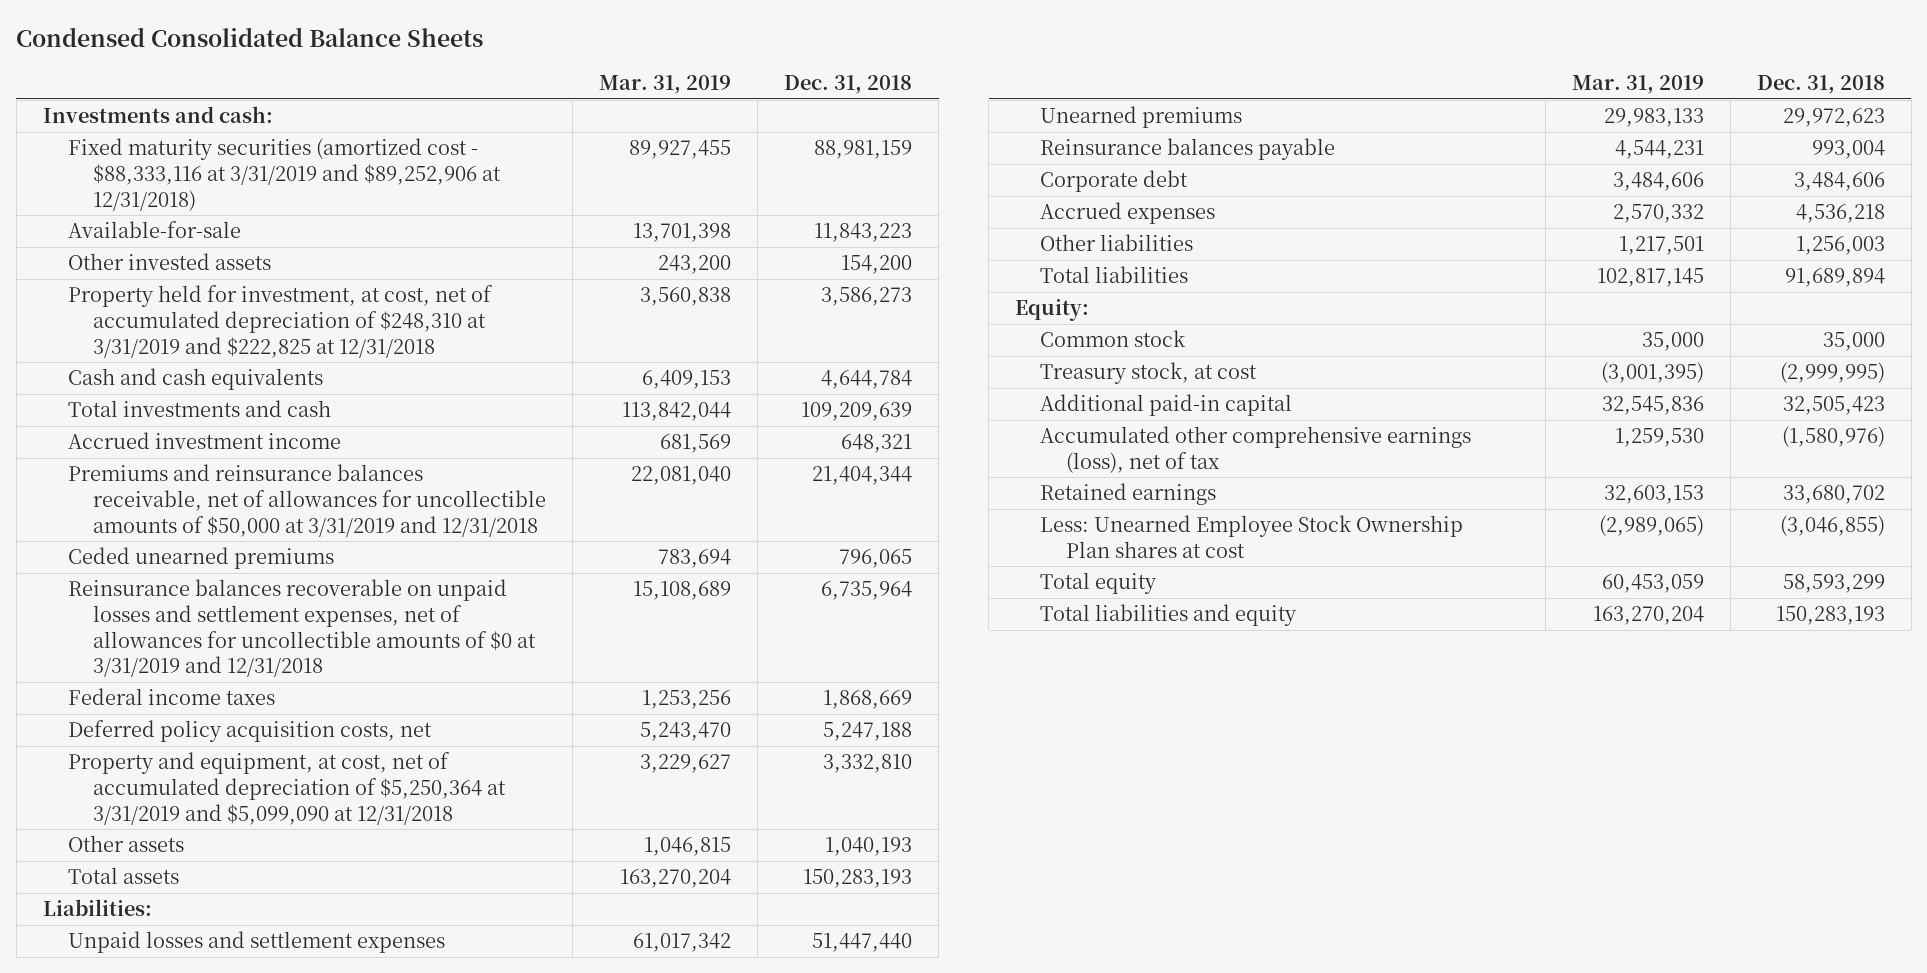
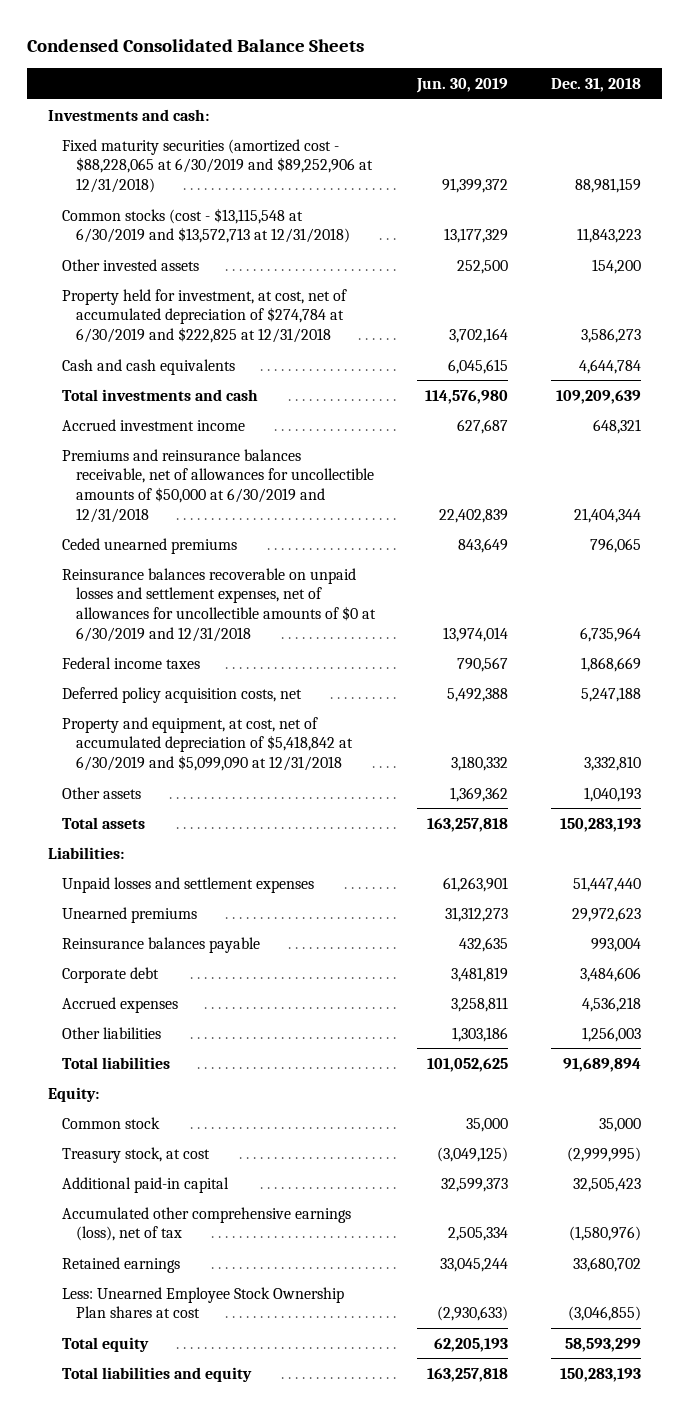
[599,74,732,94] Mar. 31, 2019 -> none
none -> [416,78,509,94] Jun. 30, 2019
[67,138,502,211] Fixed maturity securities (amortized cost - $88,333,116 at 3/31/2019 and $89,252,906 at 12/31/2018) -> [62,138,374,194] Fixed maturity securities (amortized cost - $88,228,065 at 6/30/2019 and $89,252,906 at 12/31/2018)
[67,221,241,239] Available-for-sale -> [62,207,351,244] Common stocks (cost - $13,115,548 at 6/30/2019 and $13,572,713 at 12/31/2018)
[67,285,493,358] Property held for investment, at cost, net of accumulated depreciation of $248,310 at 3/31/2019 and $222,825 at 12/31/2018 -> [62,288,348,344] Property held for investment, at cost, net of accumulated depreciation of $274,784 at 6/30/2019 and $222,825 at 12/31/2018
[67,464,547,537] Premiums and reinsurance balances receivable, net of allowances for uncollectible amounts of $50,000 at 3/31/2019 and 12/31/2018 -> [62,448,375,523] Premiums and reinsurance balances receivable, net of allowances for uncollectible amounts of $50,000 at 6/30/2019 and 12/31/2018
[67,579,537,678] Reinsurance balances recoverable on unpaid losses and settlement expenses, net of allowances for uncollectible amounts of $0 at 3/31/2019 and 12/31/2018 -> [62,567,377,642] Reinsurance balances recoverable on unpaid losses and settlement expenses, net of allowances for uncollectible amounts of $0 at 6/30/2019 and 12/31/2018
[67,752,507,825] Property and equipment, at cost, net of accumulated depreciation of $5,250,364 at 3/31/2019 and $5,099,090 at 12/31/2018 -> [62,716,354,772] Property and equipment, at cost, net of accumulated depreciation of $5,418,842 at 6/30/2019 and $5,099,090 at 12/31/2018

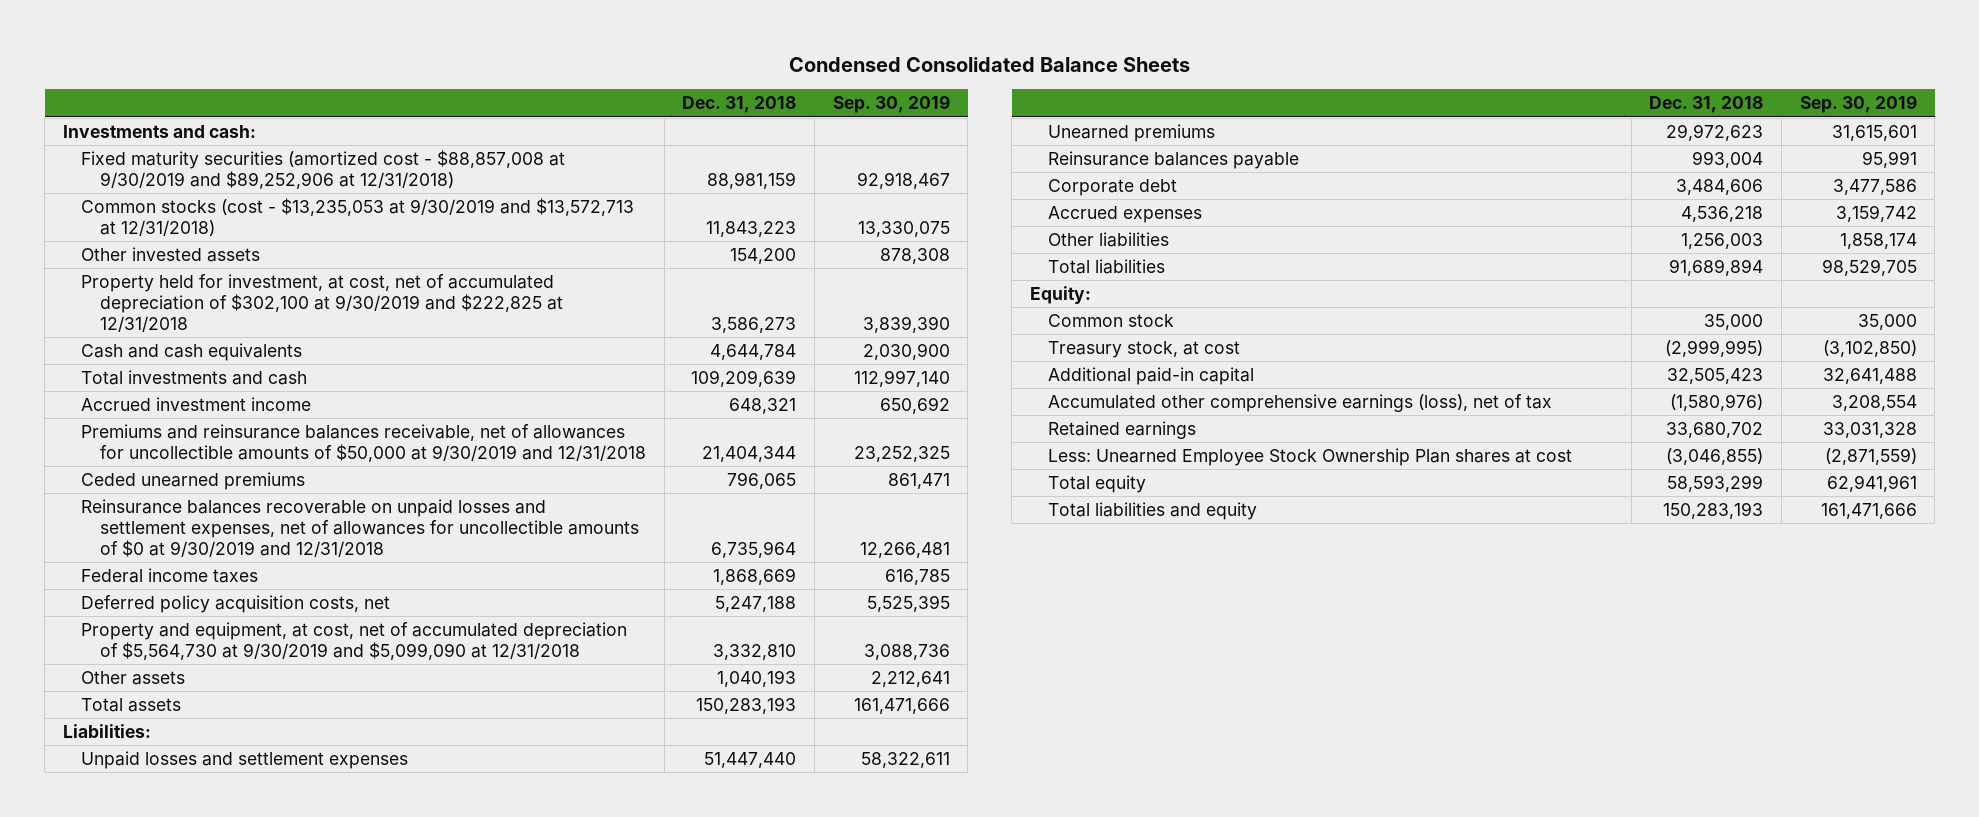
[416,78,509,94] Jun. 30, 2019 -> none
none -> [832,95,950,114] Sep. 30, 2019
[62,138,374,194] Fixed maturity securities (amortized cost - $88,228,065 at 6/30/2019 and $89,252,906 at 12/31/2018) -> [81,149,566,189] Fixed maturity securities (amortized cost - $88,857,008 at 9/30/2019 and $89,252,906 at 12/31/2018)
[62,207,351,244] Common stocks (cost - $13,115,548 at 6/30/2019 and $13,572,713 at 12/31/2018) -> [81,197,635,236] Common stocks (cost - $13,235,053 at 9/30/2019 and $13,572,713 at 12/31/2018)
[62,288,348,344] Property held for investment, at cost, net of accumulated depreciation of $274,784 at 6/30/2019 and $222,825 at 12/31/2018 -> [81,273,563,332] Property held for investment, at cost, net of accumulated depreciation of $302,100 at 9/30/2019 and $222,825 at 12/31/2018
[62,448,375,523] Premiums and reinsurance balances receivable, net of allowances for uncollectible amounts of $50,000 at 6/30/2019 and 12/31/2018 -> [81,423,646,462] Premiums and reinsurance balances receivable, net of allowances for uncollectible amounts of $50,000 at 9/30/2019 and 12/31/2018
[62,567,377,642] Reinsurance balances recoverable on unpaid losses and settlement expenses, net of allowances for uncollectible amounts of $0 at 6/30/2019 and 12/31/2018 -> [81,498,639,557] Reinsurance balances recoverable on unpaid losses and settlement expenses, net of allowances for uncollectible amounts of $0 at 9/30/2019 and 12/31/2018
[62,716,354,772] Property and equipment, at cost, net of accumulated depreciation of $5,418,842 at 6/30/2019 and $5,099,090 at 12/31/2018 -> [81,621,628,660] Property and equipment, at cost, net of accumulated depreciation of $5,564,730 at 9/30/2019 and $5,099,090 at 12/31/2018

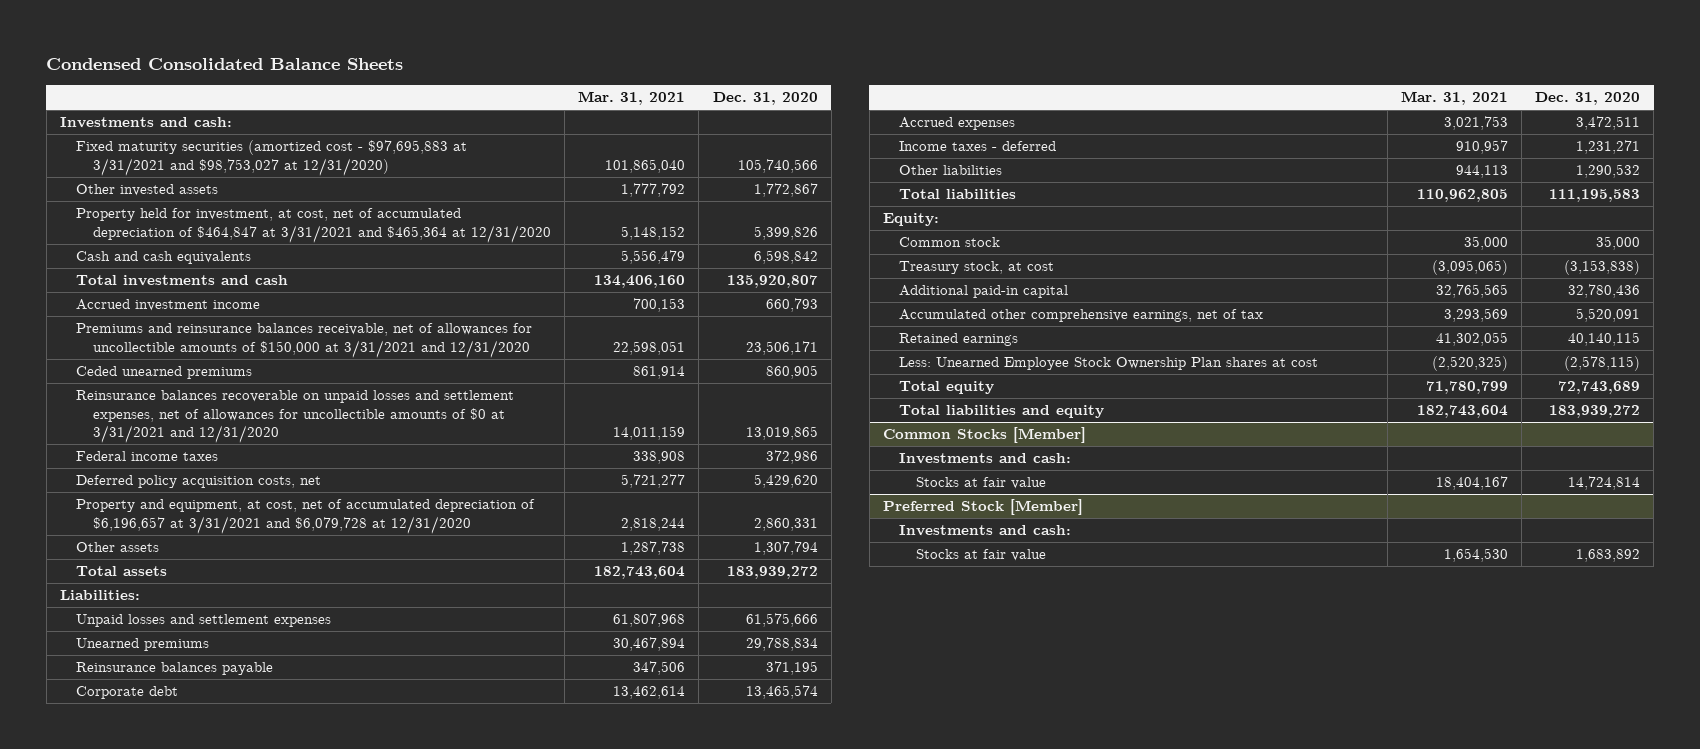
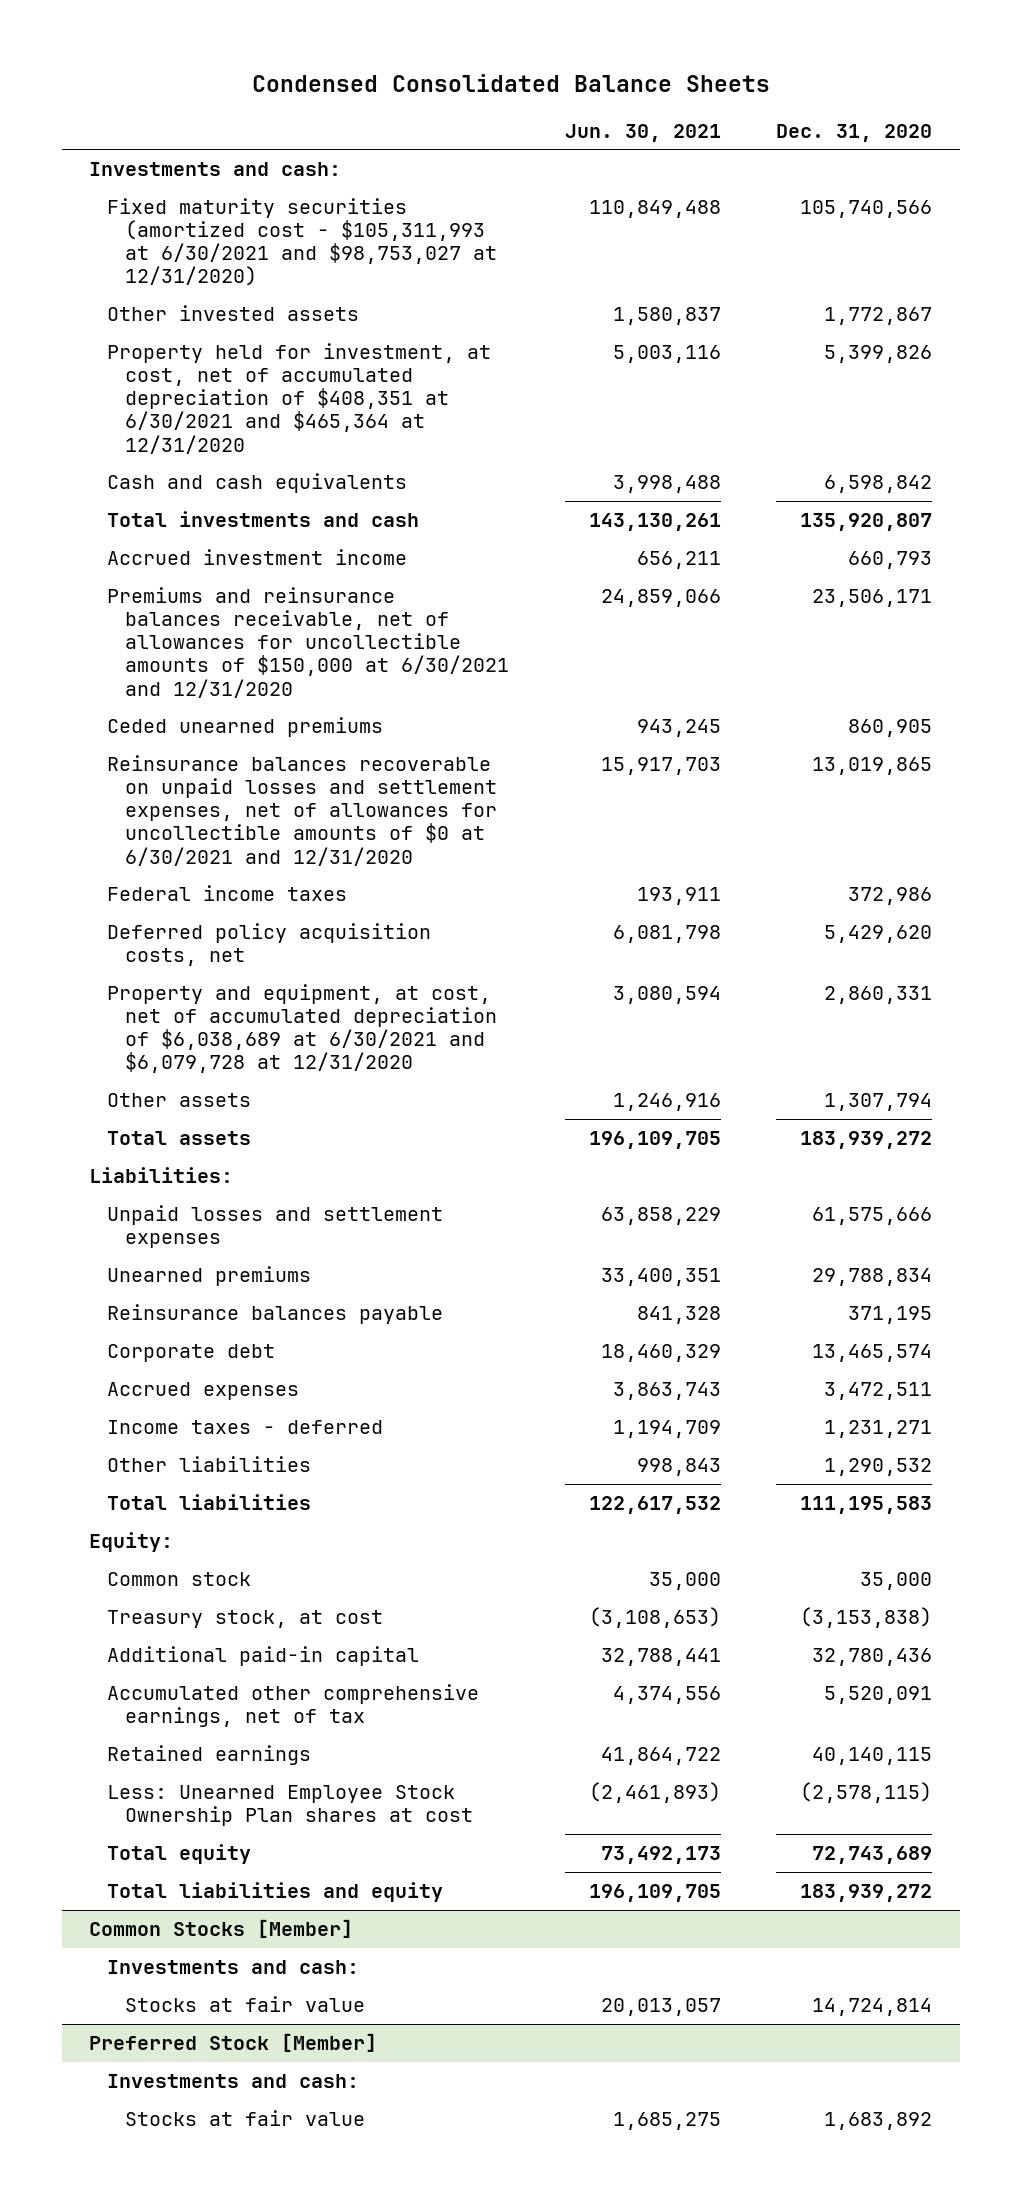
[578,91,686,106] Mar. 31, 2021 -> none
none -> [564,123,721,142] Jun. 30, 2021
[76,140,468,176] Fixed maturity securities (amortized cost - $97,695,883 at 3/31/2021 and $98,753,027 at 12/31/2020) -> [107,197,498,287] Fixed maturity securities (amortized cost - $105,311,993 at 6/30/2021 and $98,753,027 at 12/31/2020)
[76,208,551,243] Property held for investment, at cost, net of accumulated depreciation of $464,847 at 3/31/2021 and $465,364 at 12/31/2020 -> [107,342,492,454] Property held for investment, at cost, net of accumulated depreciation of $408,351 at 6/30/2021 and $465,364 at 12/31/2020
[76,323,533,358] Premiums and reinsurance balances receivable, net of allowances for uncollectible amounts of $150,000 at 3/31/2021 and 12/31/2020 -> [107,586,510,698] Premiums and reinsurance balances receivable, net of allowances for uncollectible amounts of $150,000 at 6/30/2021 and 12/31/2020
[76,390,515,444] Reinsurance balances recoverable on unpaid losses and settlement expenses, net of allowances for uncollectible amounts of $0 at 3/31/2021 and 12/31/2020 -> [107,754,498,866] Reinsurance balances recoverable on unpaid losses and settlement expenses, net of allowances for uncollectible amounts of $0 at 6/30/2021 and 12/31/2020
[76,499,536,534] Property and equipment, at cost, net of accumulated depreciation of $6,196,657 at 3/31/2021 and $6,079,728 at 12/31/2020 -> [107,983,498,1074] Property and equipment, at cost, net of accumulated depreciation of $6,038,689 at 6/30/2021 and $6,079,728 at 12/31/2020

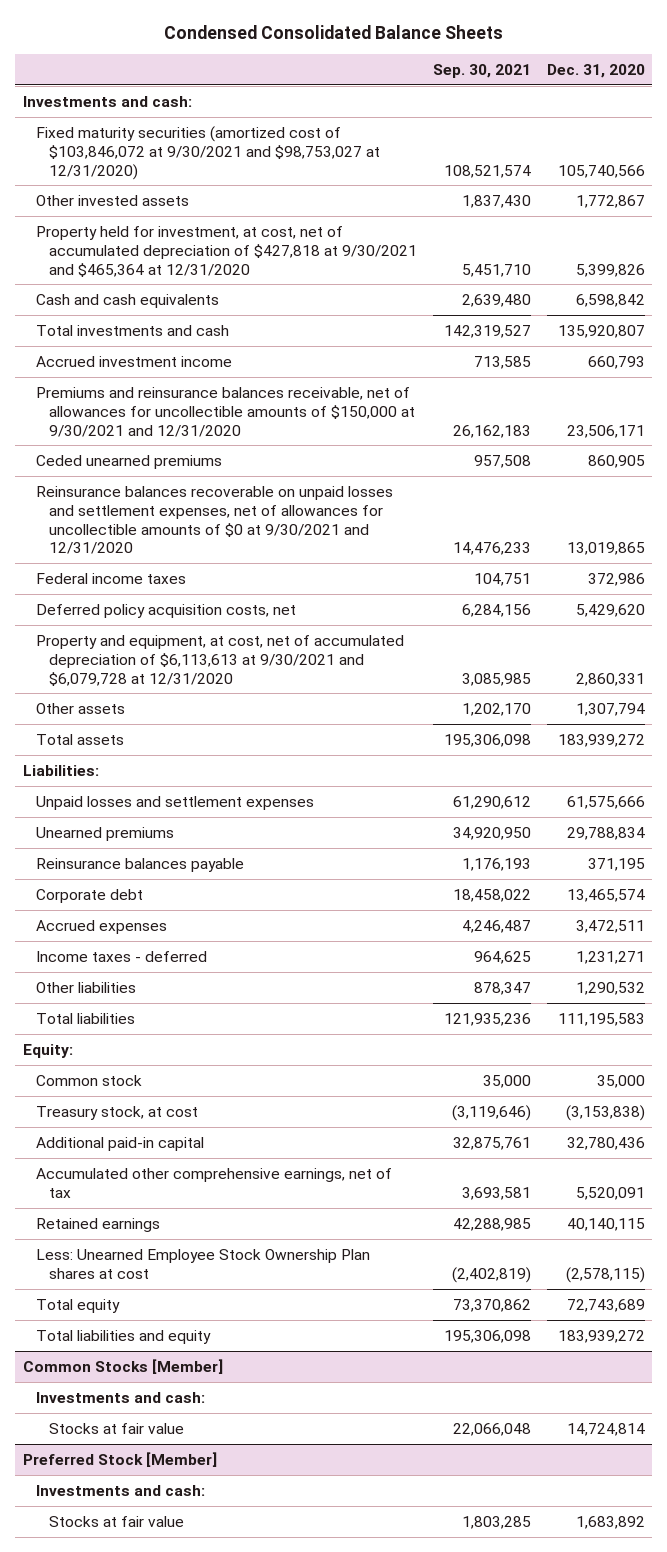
[564,123,721,142] Jun. 30, 2021 -> none
none -> [433,63,532,78] Sep. 30, 2021
[107,197,498,287] Fixed maturity securities (amortized cost - $105,311,993 at 6/30/2021 and $98,753,027 at 12/31/2020) -> [36,125,381,180] Fixed maturity securities (amortized cost of $103,846,072 at 9/30/2021 and $98,753,027 at 12/31/2020)
[107,342,492,454] Property held for investment, at cost, net of accumulated depreciation of $408,351 at 6/30/2021 and $465,364 at 12/31/2020 -> [36,225,418,277] Property held for investment, at cost, net of accumulated depreciation of $427,818 at 9/30/2021 and $465,364 at 12/31/2020
[107,586,510,698] Premiums and reinsurance balances receivable, net of allowances for uncollectible amounts of $150,000 at 6/30/2021 and 12/31/2020 -> [36,386,416,437] Premiums and reinsurance balances receivable, net of allowances for uncollectible amounts of $150,000 at 9/30/2021 and 12/31/2020
[107,754,498,866] Reinsurance balances recoverable on unpaid losses and settlement expenses, net of allowances for uncollectible amounts of $0 at 6/30/2021 and 12/31/2020 -> [36,485,394,555] Reinsurance balances recoverable on unpaid losses and settlement expenses, net of allowances for uncollectible amounts of $0 at 9/30/2021 and 12/31/2020
[107,983,498,1074] Property and equipment, at cost, net of accumulated depreciation of $6,038,689 at 6/30/2021 and $6,079,728 at 12/31/2020 -> [36,634,405,686] Property and equipment, at cost, net of accumulated depreciation of $6,113,613 at 9/30/2021 and $6,079,728 at 12/31/2020

